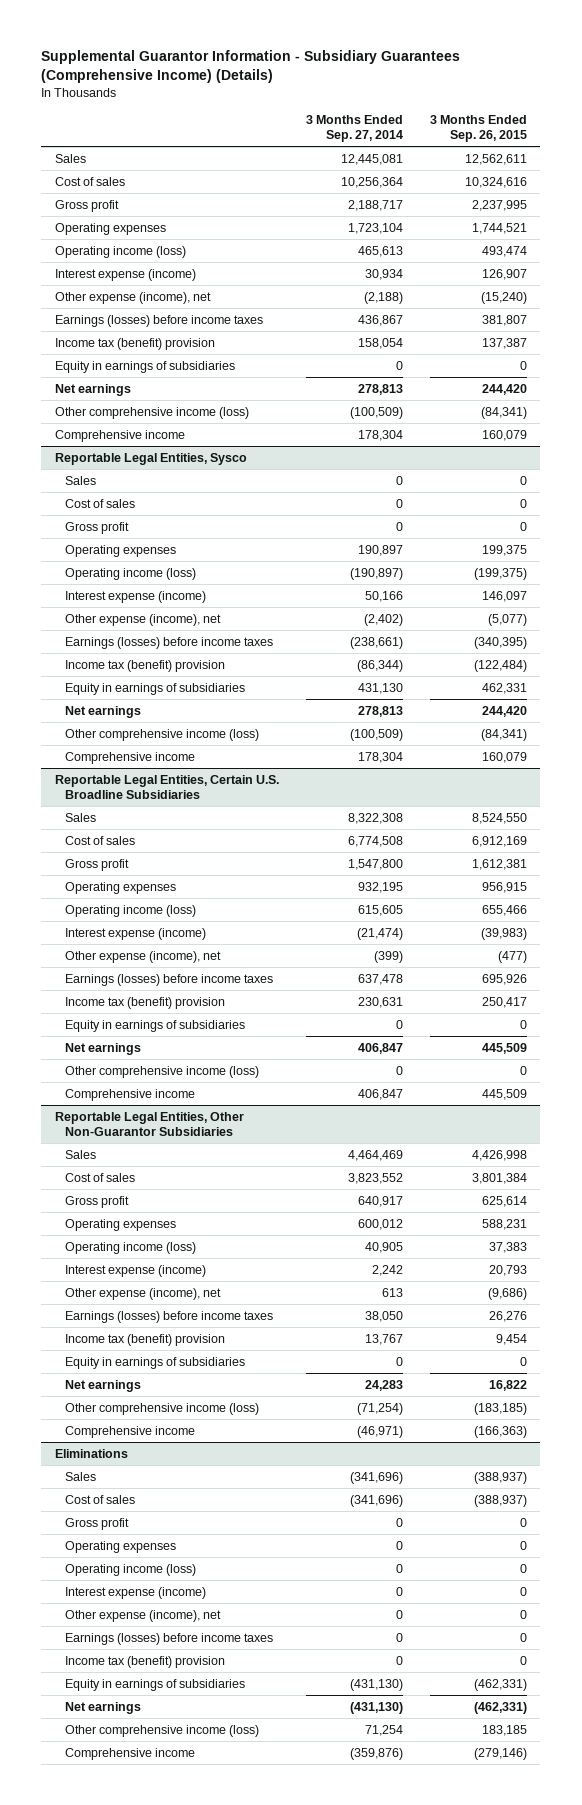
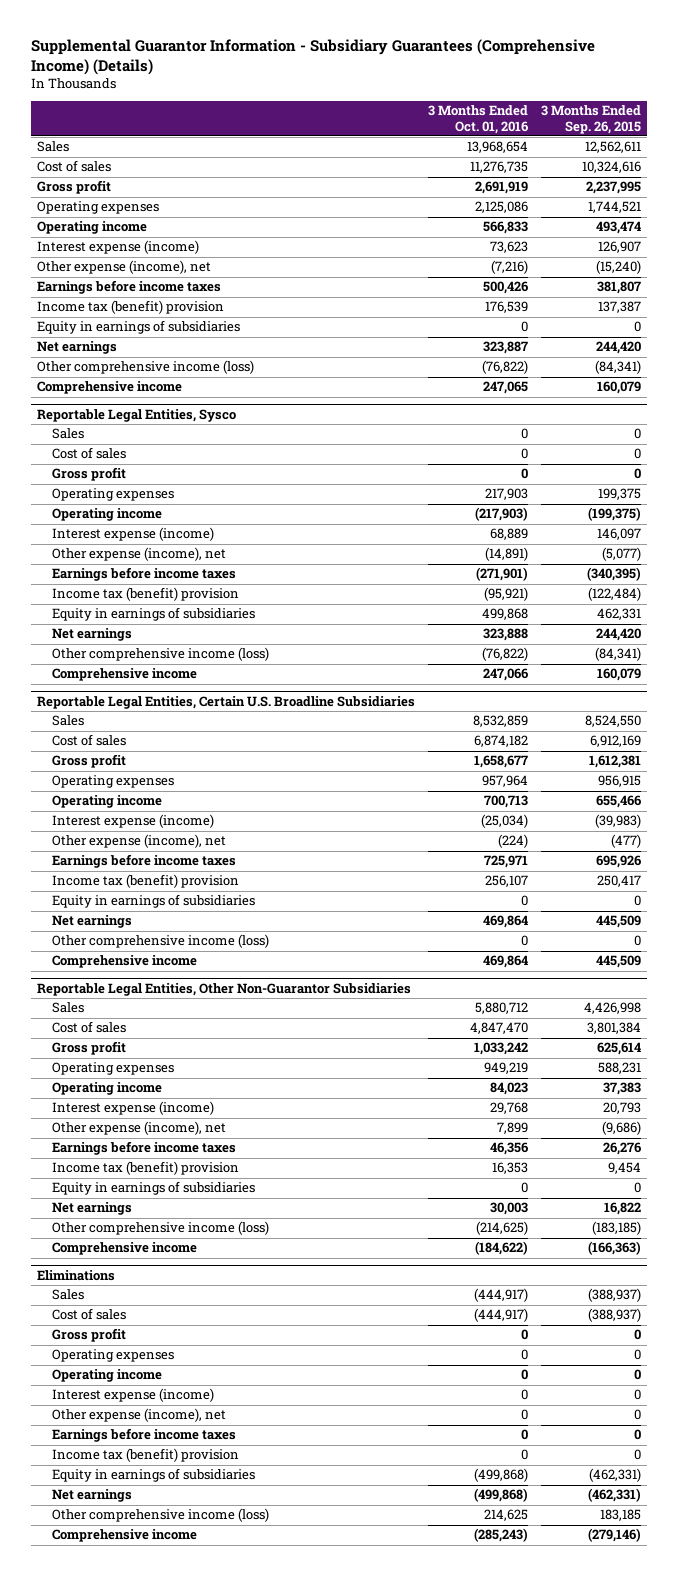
[305,115,403,143] 3 Months Ended Sep. 27, 2014 -> none
none -> [428,105,529,134] 3 Months Ended Oct. 01, 2016
[54,245,186,258] Operating income (loss) -> [37,221,148,235] Operating income
[54,314,263,327] Earnings (losses) before income taxes -> [37,280,222,295] Earnings before income taxes
[64,567,196,580] Operating income (loss) -> [52,508,163,522] Operating income
[64,636,273,649] Earnings (losses) before income taxes -> [52,567,237,582] Earnings before income taxes
[64,904,196,917] Operating income (loss) -> [52,795,163,809] Operating income
[64,973,273,986] Earnings (losses) before income taxes -> [52,854,237,869] Earnings before income taxes
[64,1241,196,1254] Operating income (loss) -> [52,1082,163,1096] Operating income
[64,1310,273,1323] Earnings (losses) before income taxes -> [52,1141,237,1156] Earnings before income taxes
[64,1563,196,1576] Operating income (loss) -> [52,1369,163,1383] Operating income
[64,1632,273,1645] Earnings (losses) before income taxes -> [52,1428,237,1443] Earnings before income taxes

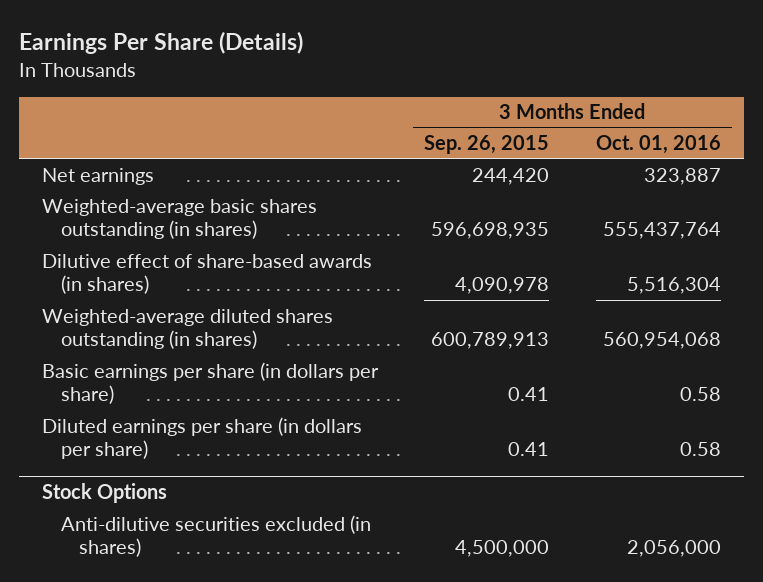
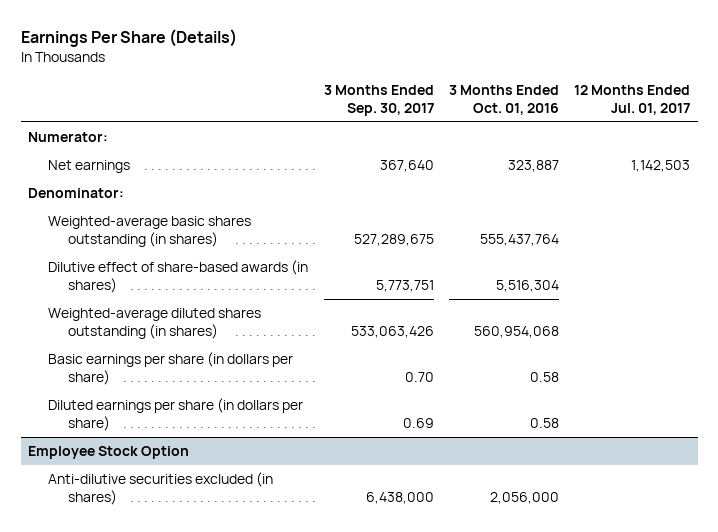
[424,135,550,155] Sep. 26, 2015 -> none
none -> [323,84,434,116] 3 Months Ended Sep. 30, 2017
none -> [573,84,690,115] 12 Months Ended Jul. 01, 2017
none -> [28,131,109,142] Numerator:
none -> [28,187,125,198] Denominator:
[42,483,168,504] Stock Options -> [28,445,190,459] Employee Stock Option

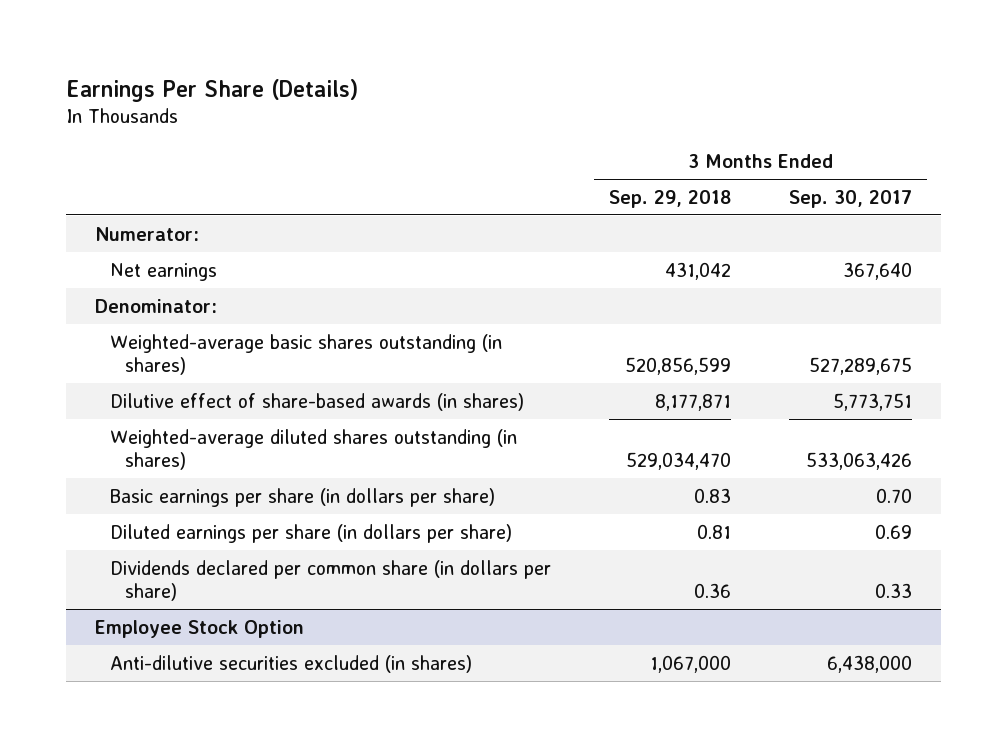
[448,84,559,115] 3 Months Ended Oct. 01, 2016 -> none
[573,84,690,115] 12 Months Ended Jul. 01, 2017 -> none
none -> [608,189,731,208] Sep. 29, 2018
none -> [109,559,551,601] Dividends declared per common share (in dollars per share)

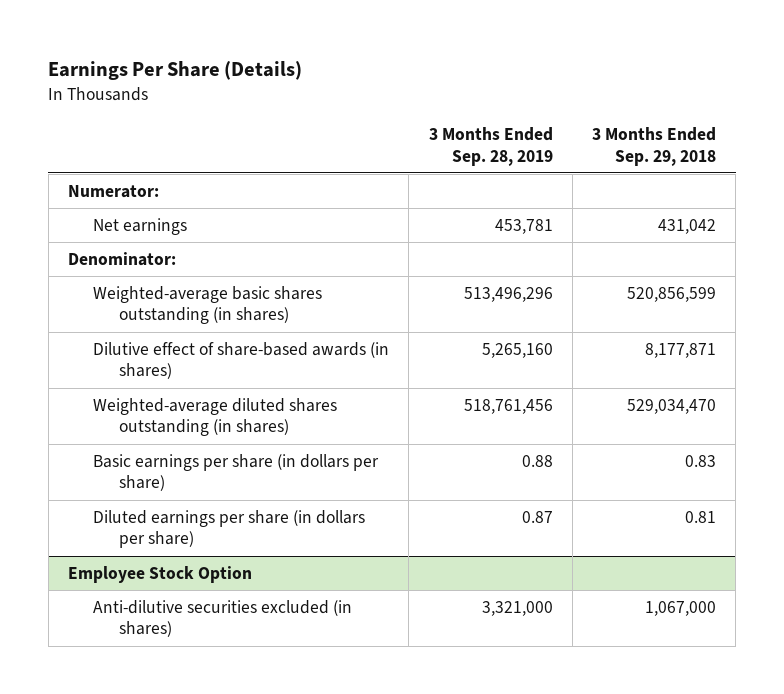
[789,189,913,208] Sep. 30, 2017 -> none
none -> [428,126,553,166] 3 Months Ended Sep. 28, 2019
[109,559,551,601] Dividends declared per common share (in dollars per share) -> none

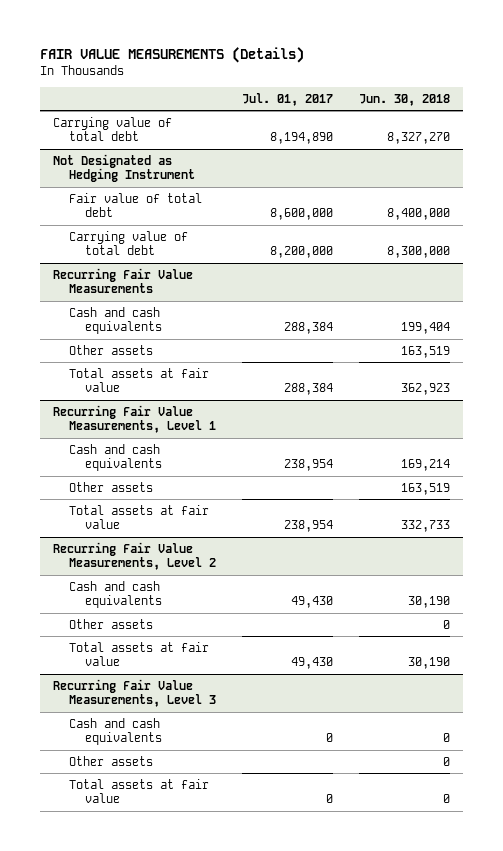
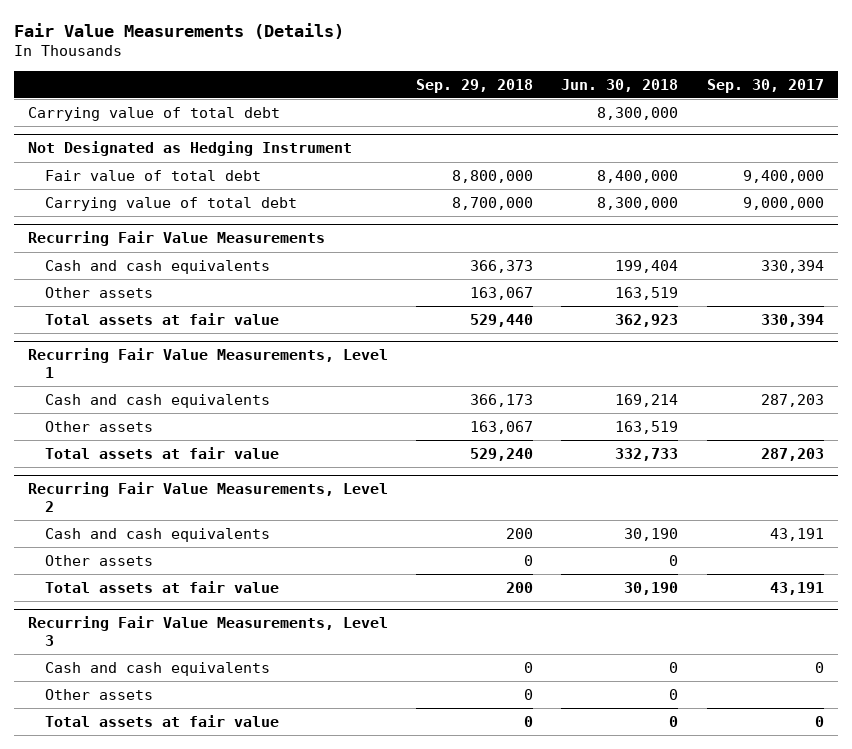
[40,46,305,63] FAIR VALUE MEASUREMENTS (Details) -> [14,22,345,39] Fair Value Measurements (Details)
[242,92,334,106] Jul. 01, 2017 -> none
none -> [416,78,534,93] Sep. 29, 2018
none -> [706,78,824,93] Sep. 30, 2017
[387,132,451,145] 8,327,270 -> [597,106,679,120] 8,300,000

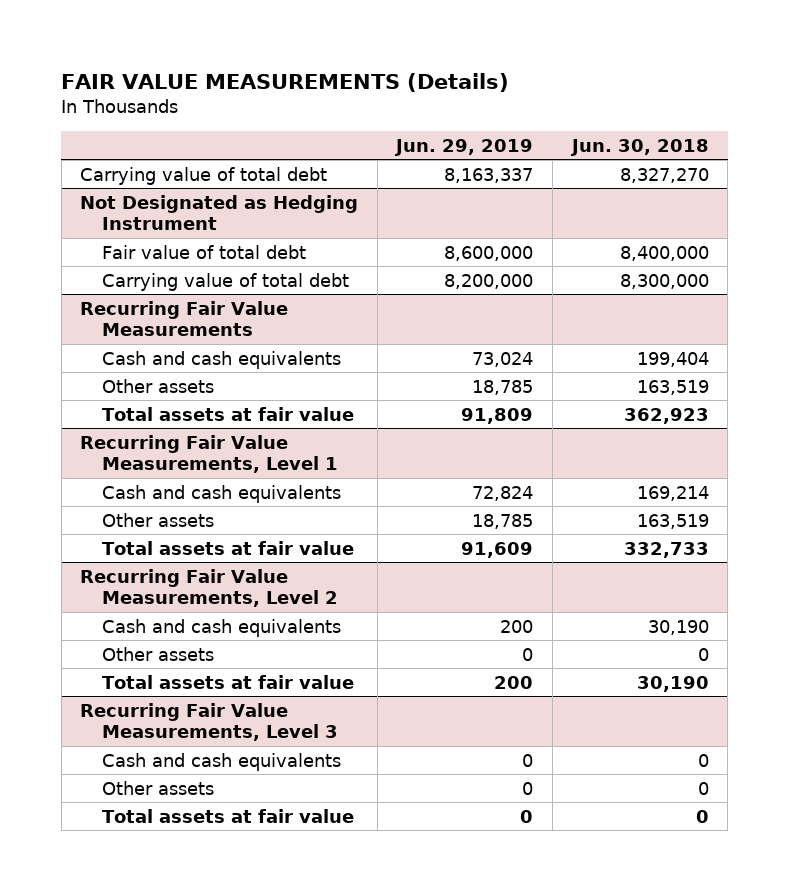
[14,22,345,39] Fair Value Measurements (Details) -> [61,72,510,92] FAIR VALUE MEASUREMENTS (Details)
[416,78,534,93] Sep. 29, 2018 -> none
[706,78,824,93] Sep. 30, 2017 -> none
none -> [394,138,534,156] Jun. 29, 2019
[597,106,679,120] 8,300,000 -> [619,167,709,183] 8,327,270

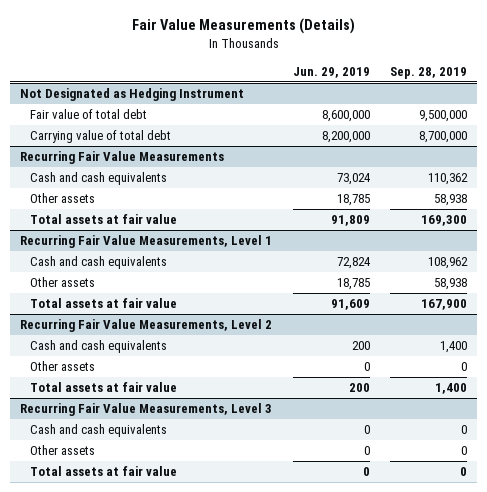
[61,72,510,92] FAIR VALUE MEASUREMENTS (Details) -> [131,18,355,35] Fair Value Measurements (Details)
[569,138,709,156] Jun. 30, 2018 -> none
none -> [389,66,467,79] Sep. 28, 2019
[80,166,328,185] Carrying value of total debt -> none

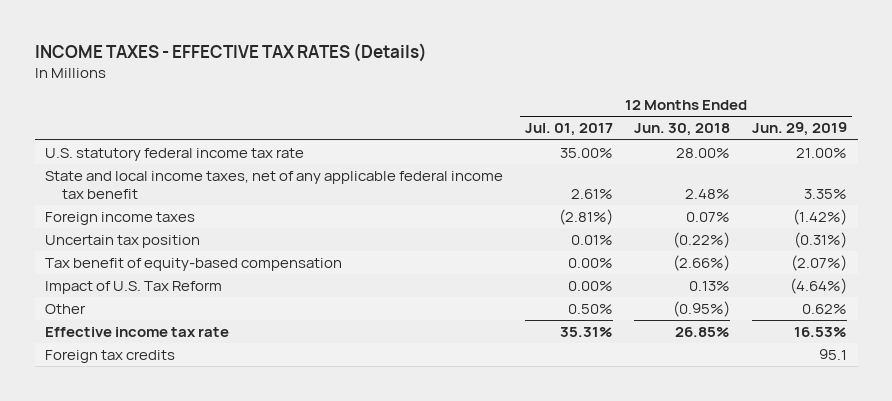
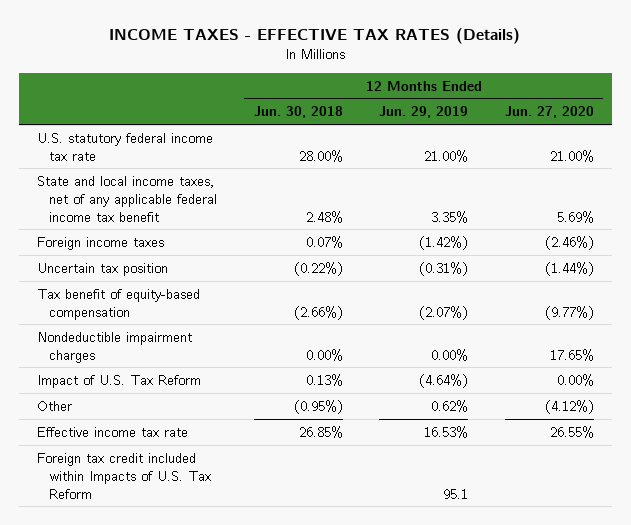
[524,123,613,137] Jul. 01, 2017 -> none
none -> [504,106,594,119] Jun. 27, 2020
none -> [36,331,192,363] Nondeductible impairment charges
[45,350,176,364] Foreign tax credits -> [36,452,211,499] Foreign tax credit included within Impacts of U.S. Tax Reform

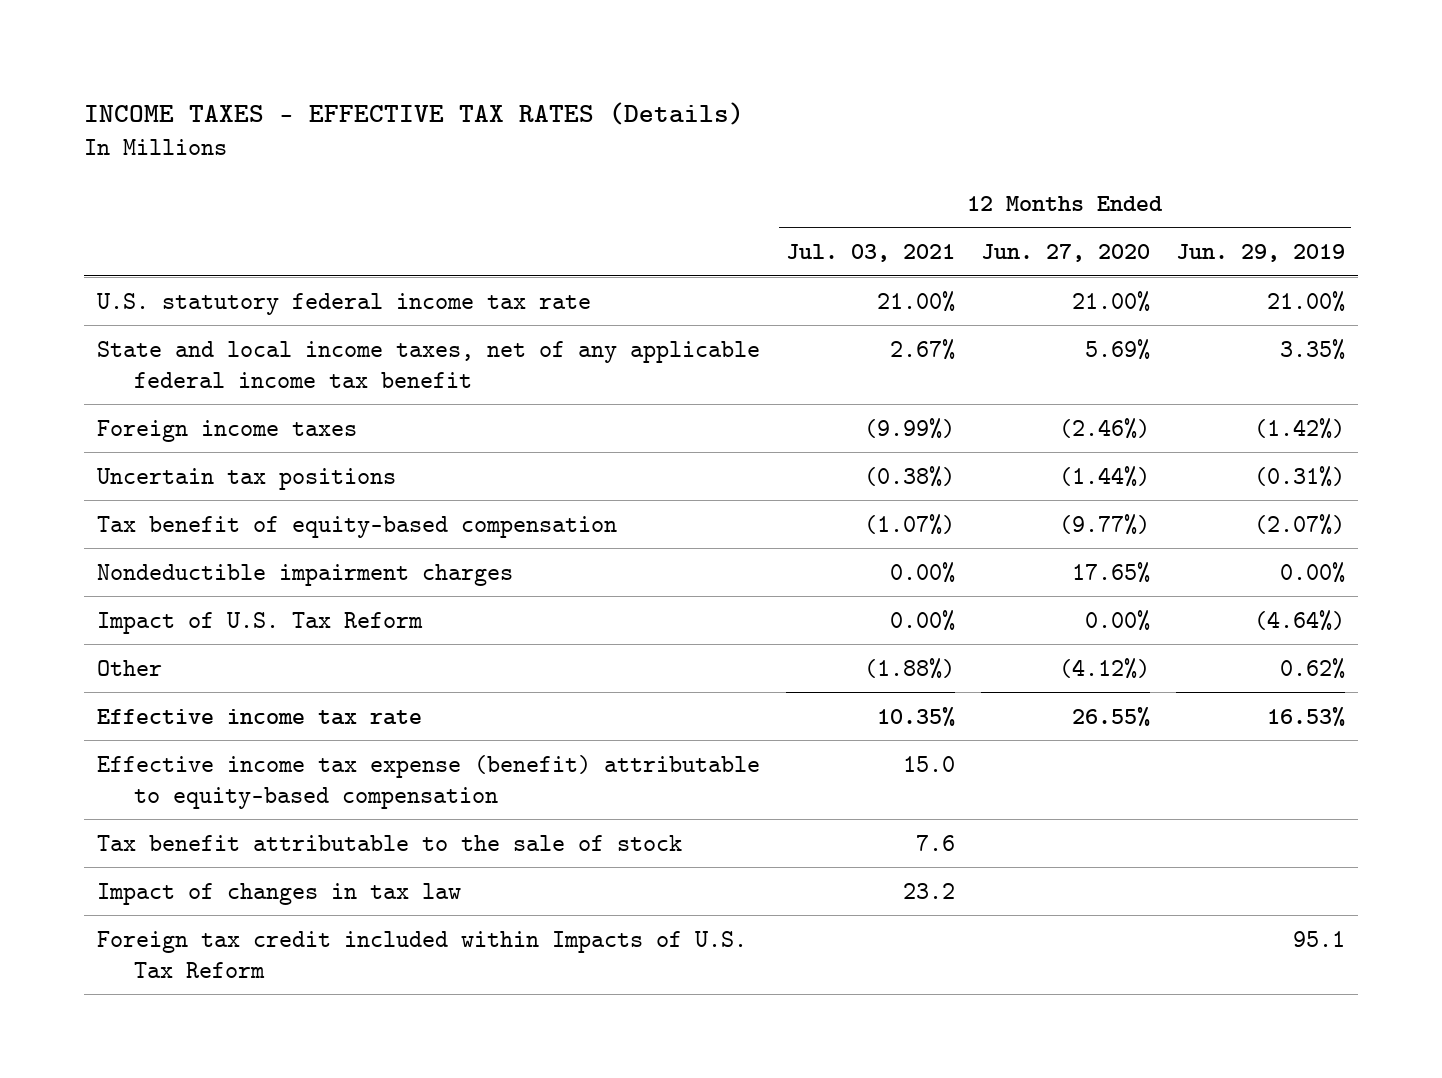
[253,106,343,119] Jun. 30, 2018 -> none
none -> [785,243,955,262] Jul. 03, 2021
[36,262,168,276] Uncertain tax position -> [97,467,397,490] Uncertain tax positions
none -> [97,754,761,809] Effective income tax expense (benefit) attributable to equity-based compensation
none -> [97,834,683,851] Tax benefit attributable to the sale of stock
none -> [97,882,462,905] Impact of changes in tax law

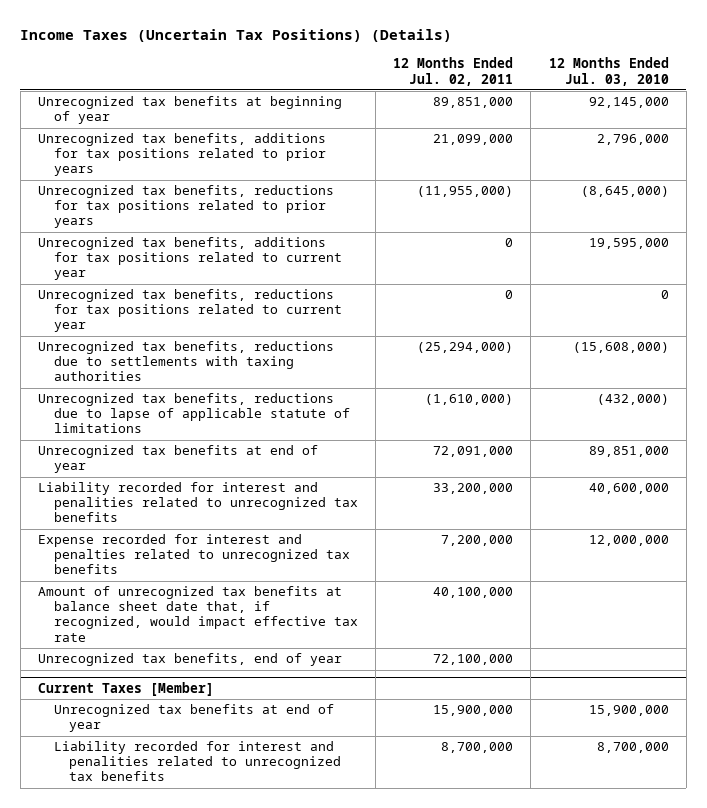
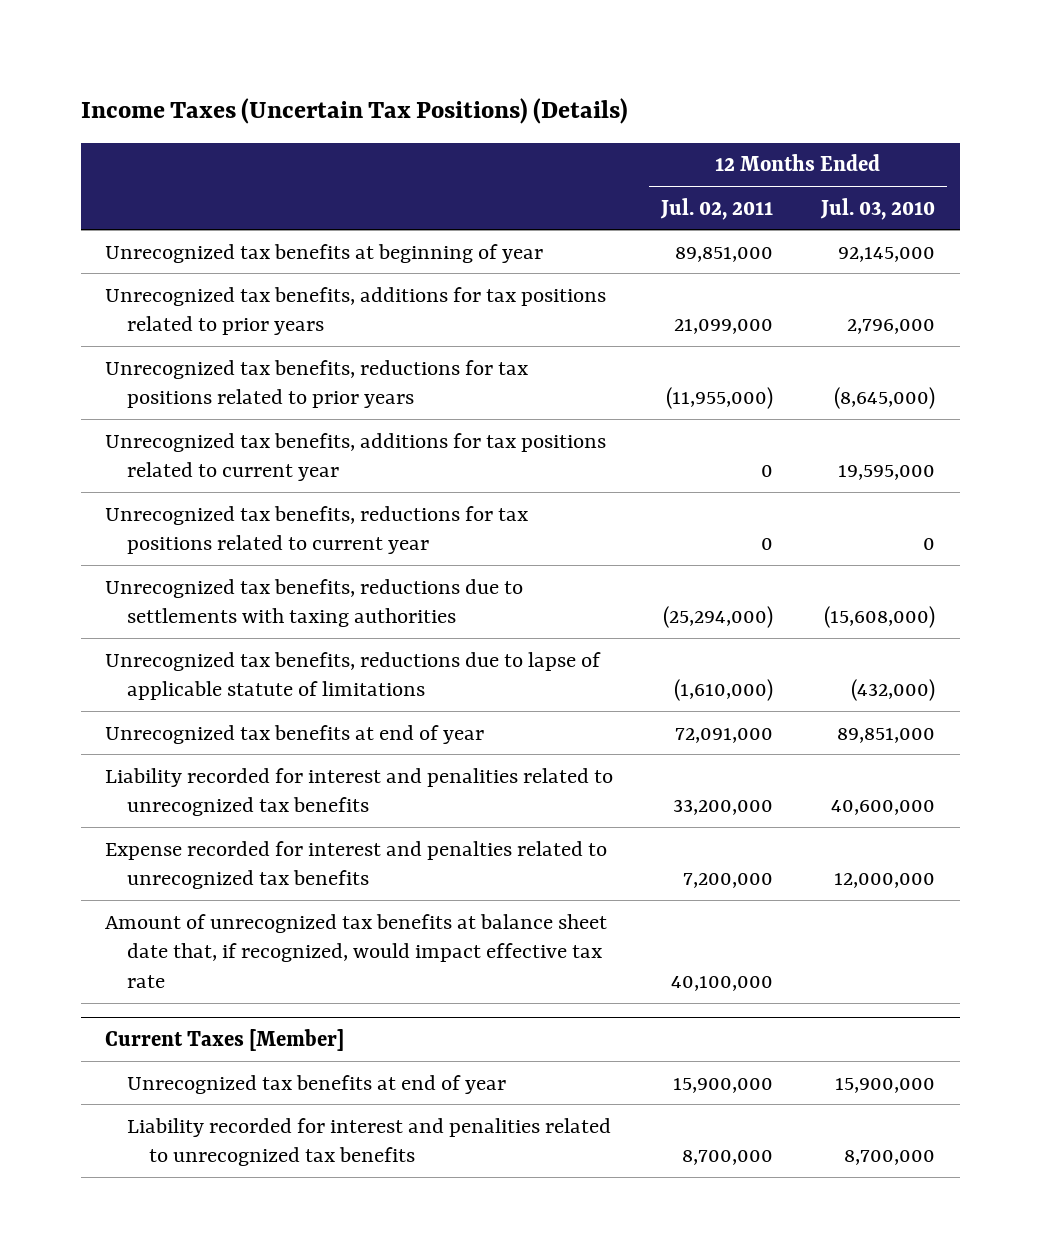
[38,653,343,667] Unrecognized tax benefits, end of year -> none

